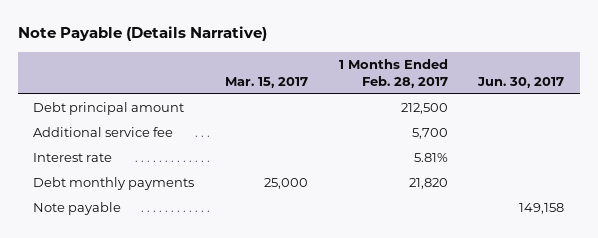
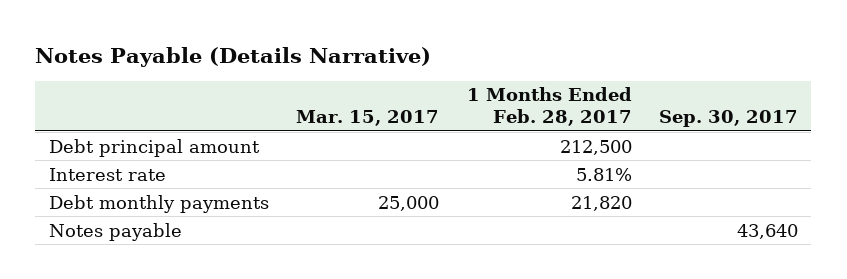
[17,26,267,42] Note Payable (Details Narrative) -> [35,46,432,67] Notes Payable (Details Narrative)
[477,76,565,88] Jun. 30, 2017 -> none
none -> [658,110,798,128] Sep. 30, 2017
[33,127,174,138] Additional service fee -> none
[33,202,122,216] Note payable -> [48,222,182,241] Notes payable

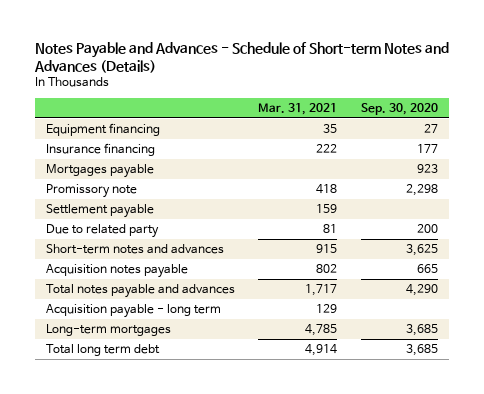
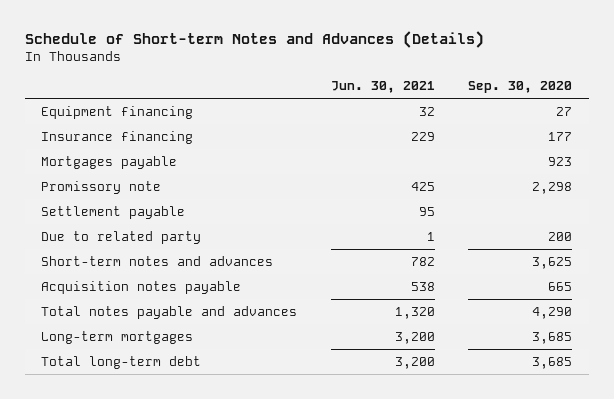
[33,41,449,73] Notes Payable and Advances - Schedule of Short-term Notes and Advances (Details) -> [24,31,484,49] Schedule of Short-term Notes and Advances (Details)
[258,102,338,115] Mar. 31, 2021 -> none
none -> [330,81,435,94] Jun. 30, 2021
[46,304,222,319] Acquisition payable - long term -> none
[46,344,161,357] Total long term debt -> [41,355,202,369] Total long-term debt

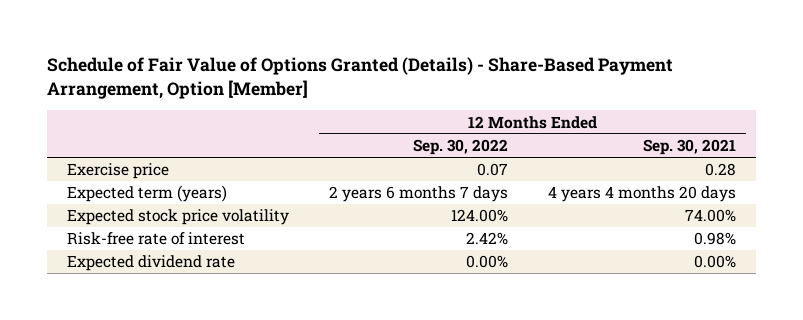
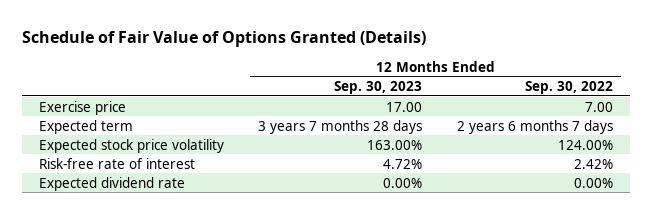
[47,57,674,99] Schedule of Fair Value of Options Granted (Details) - Share-Based Payment Arrangement, Option [Member] -> [22,31,427,48] Schedule of Fair Value of Options Granted (Details)
[643,138,737,155] Sep. 30, 2021 -> none
none -> [334,81,423,95] Sep. 30, 2023
[477,163,509,177] 0.07 -> [584,101,613,112] 7.00
[67,185,228,203] Expected term (years) -> [39,119,134,134] Expected term

